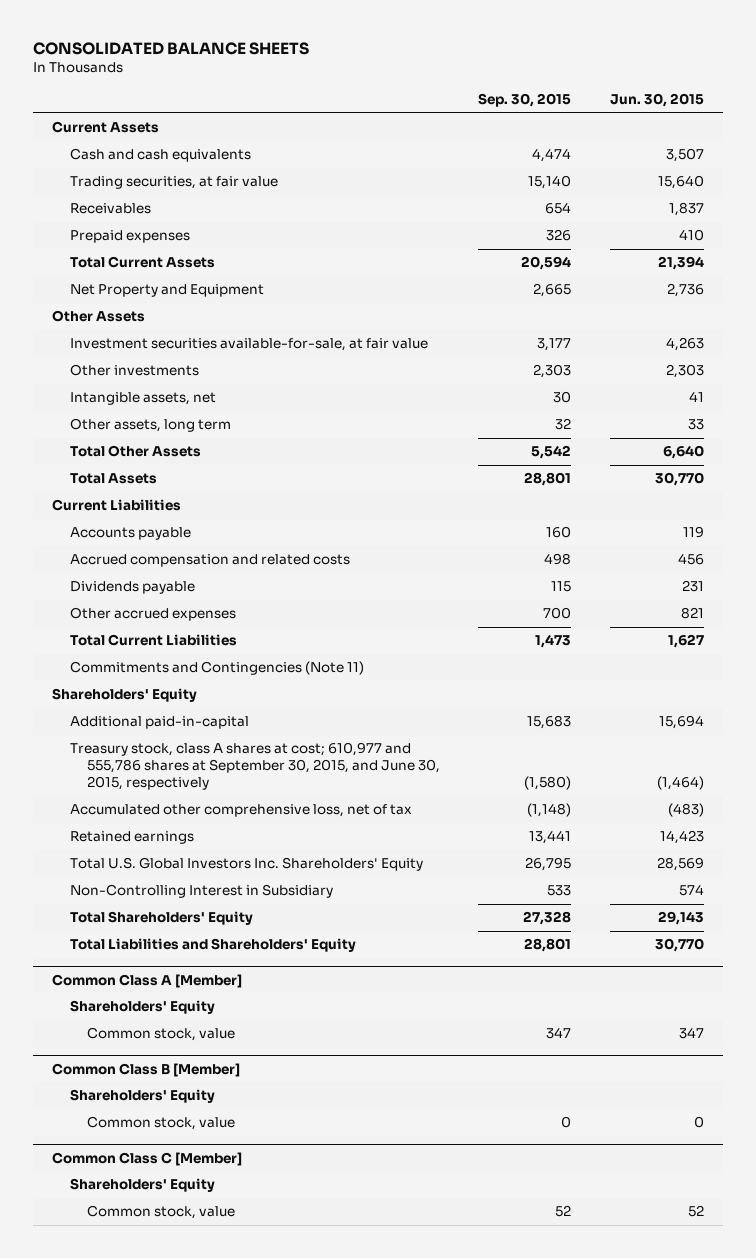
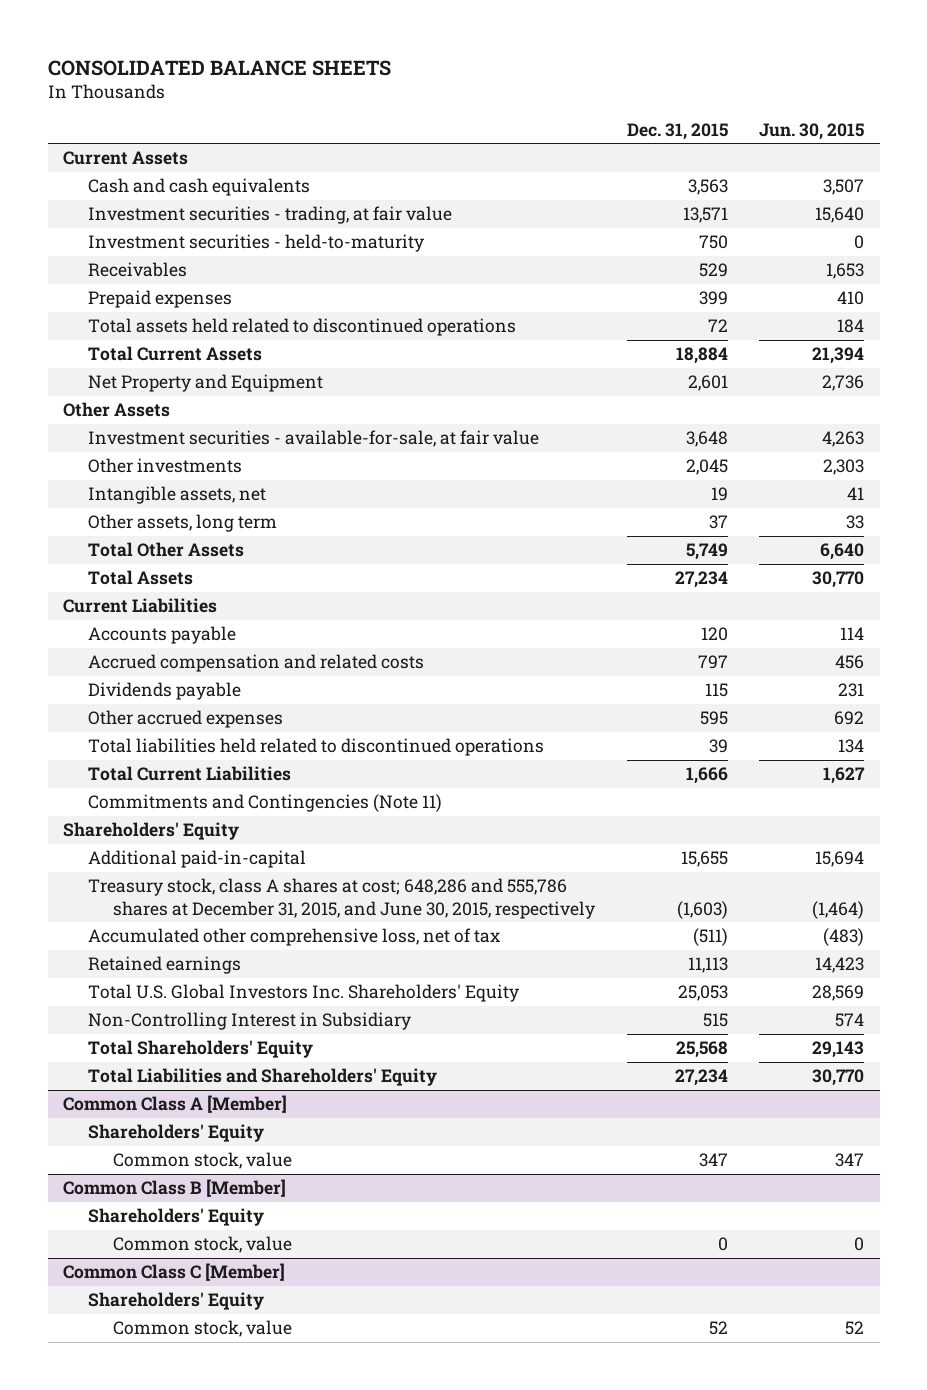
[478,93,572,108] Sep. 30, 2015 -> none
none -> [626,122,728,140] Dec. 31, 2015
[69,176,278,190] Trading securities, at fair value -> [88,206,453,225] Investment securities - trading, at fair value
none -> [88,234,425,253] Investment securities - held-to-maturity
[668,202,704,217] 1,837 -> [826,263,865,280] 1,653
none -> [88,318,517,337] Total assets held related to discontinued operations
[69,338,428,352] Investment securities available-for-sale, at fair value -> [88,430,540,448] Investment securities - available-for-sale, at fair value
[682,526,704,539] 119 -> [840,627,865,641] 114
[680,607,704,620] 821 -> [834,711,865,726] 692
none -> [88,738,545,757] Total liabilities held related to discontinued operations
[69,742,441,791] Treasury stock, class A shares at cost; 610,977 and 555,786 shares at September 30, 2015, and June 30, 2015, respectively -> [88,878,596,919] Treasury stock, class A shares at cost; 648,286 and 555,786 shares at December 31, 2015, and June 30, 2015, respectively

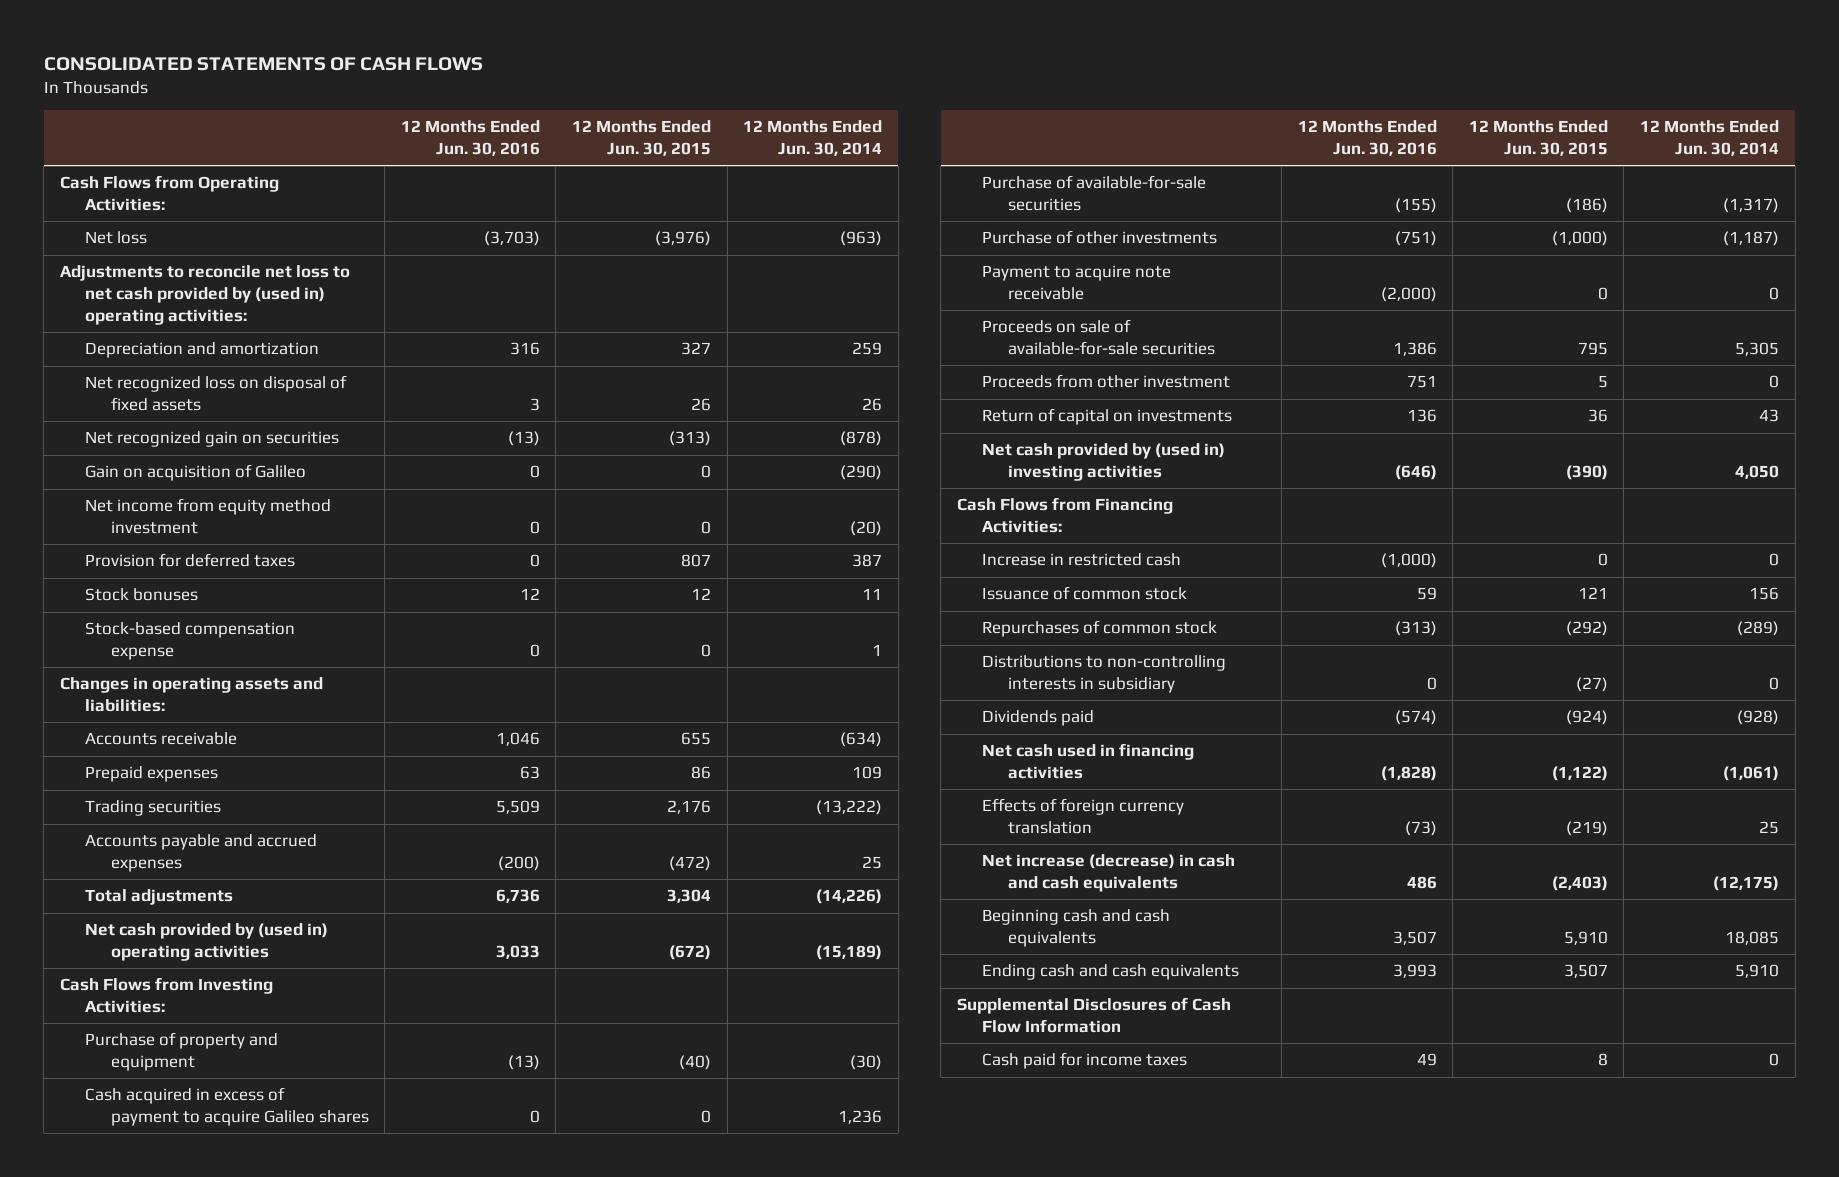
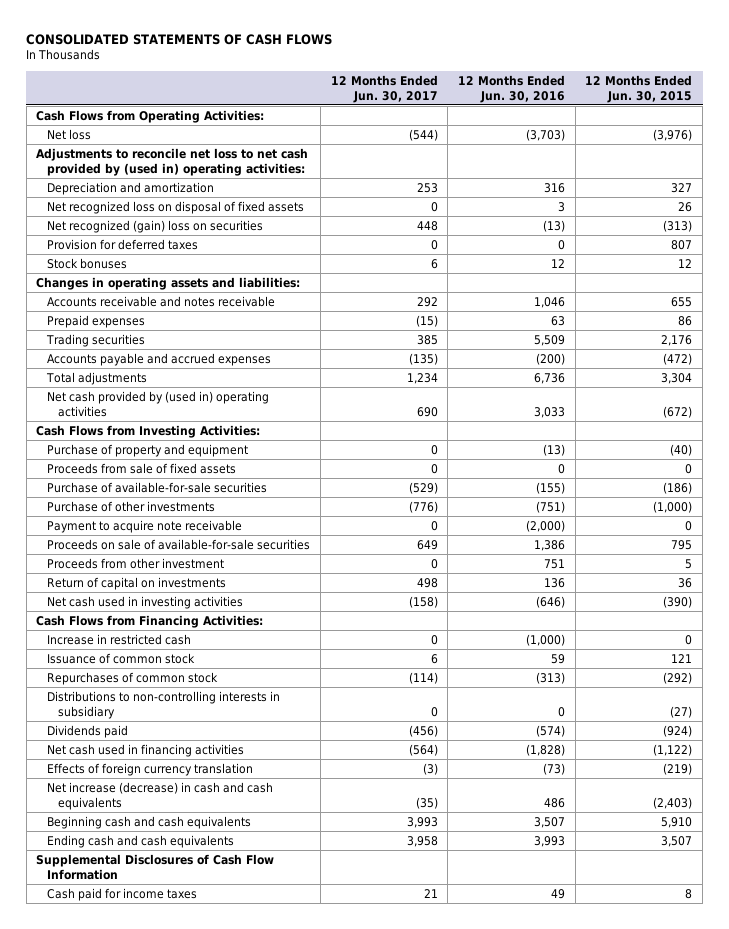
[743,120,883,157] 12 Months Ended Jun. 30, 2014 -> none
none -> [330,74,438,103] 12 Months Ended Jun. 30, 2017
[85,464,307,482] Gain on acquisition of Galileo -> none
[85,498,332,535] Net income from equity method investment -> none
[85,431,340,448] Net recognized gain on securities -> [47,219,264,233] Net recognized (gain) loss on securities
[85,622,296,661] Stock-based compensation expense -> none
[85,732,238,746] Accounts receivable -> [47,295,276,307] Accounts receivable and notes receivable
[85,1087,369,1127] Cash acquired in excess of payment to acquire Galileo shares -> none
none -> [47,462,237,474] Proceeds from sale of fixed assets
[982,443,1226,482] Net cash provided by (used in) investing activities -> [47,595,244,609] Net cash used in investing activities

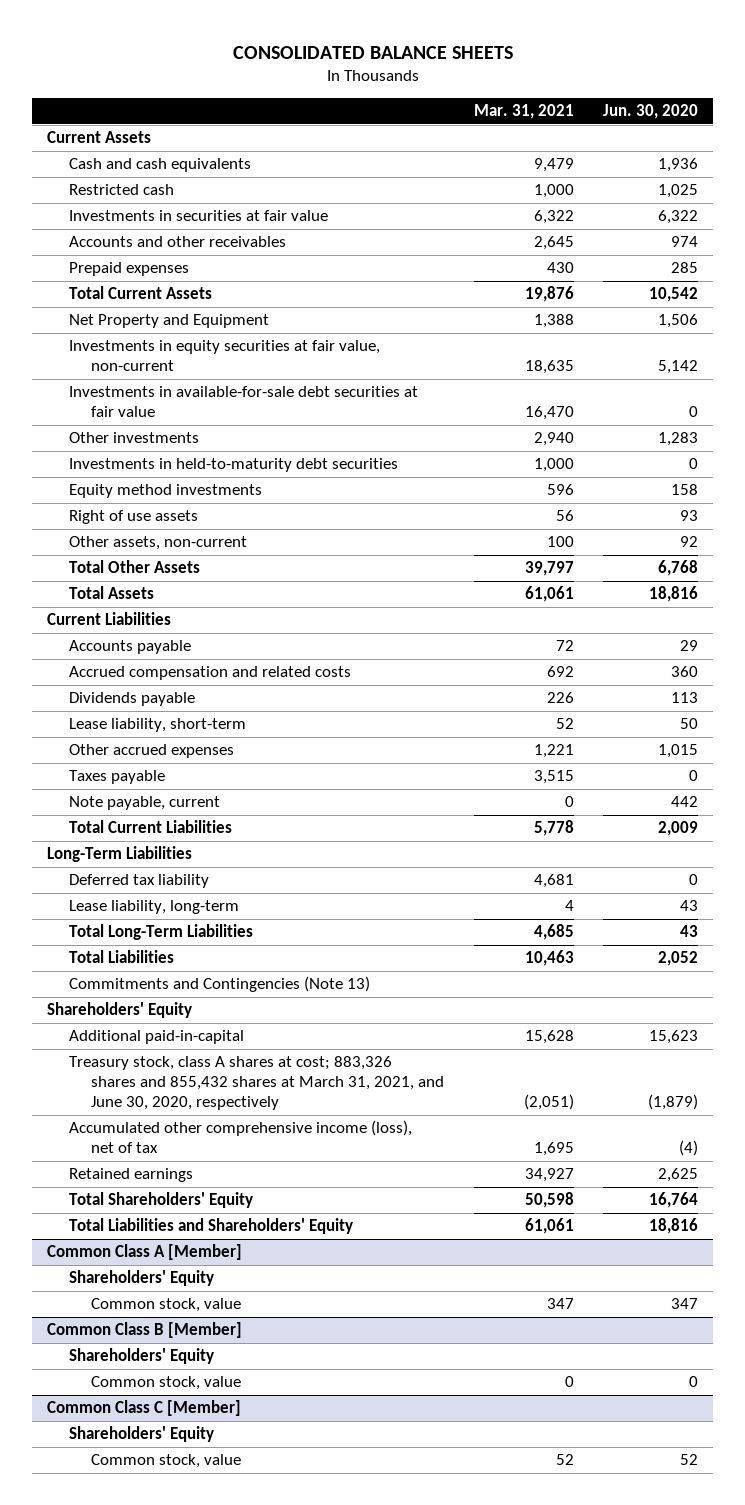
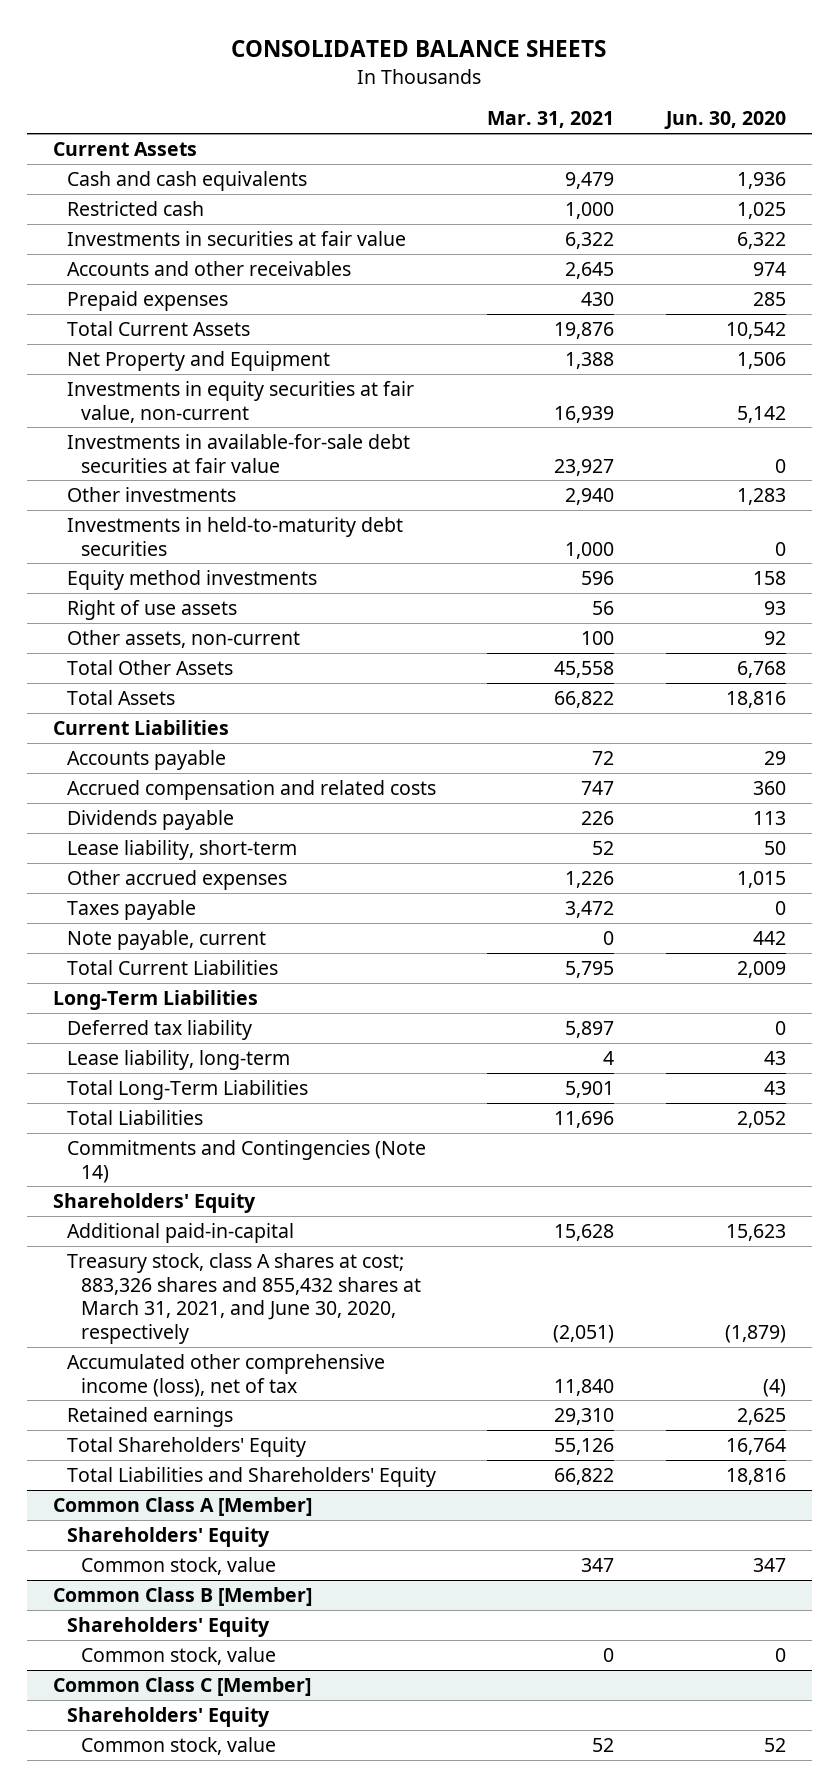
[524,360,574,375] 18,635 -> [554,405,615,423] 16,939
[524,406,574,421] 16,470 -> [554,458,615,476] 23,927
[524,561,574,577] 39,797 -> [554,660,615,678] 45,558
[524,586,574,603] 61,061 -> [554,690,615,708] 66,822
[546,666,574,678] 692 -> [581,780,615,795] 747
[533,744,574,759] 1,221 -> [565,870,615,888] 1,226
[533,770,574,785] 3,515 -> [565,900,615,918] 3,472
[533,820,574,837] 5,778 -> [565,960,615,978] 5,795
[533,874,574,889] 4,681 -> [565,1020,615,1038] 5,897
[533,924,574,941] 4,685 -> [565,1080,615,1098] 5,901
[524,950,574,967] 10,463 -> [554,1110,615,1128] 11,696
[69,976,371,993] Commitments and Contingencies (Note 13) -> [66,1139,426,1183] Commitments and Contingencies (Note 14)
[533,1142,574,1157] 1,695 -> [554,1378,615,1396] 11,840
[524,1168,574,1183] 34,927 -> [554,1407,615,1425] 29,310
[524,1192,574,1209] 50,598 -> [554,1437,615,1455] 55,126
[524,1218,574,1235] 61,061 -> [554,1467,615,1485] 66,822

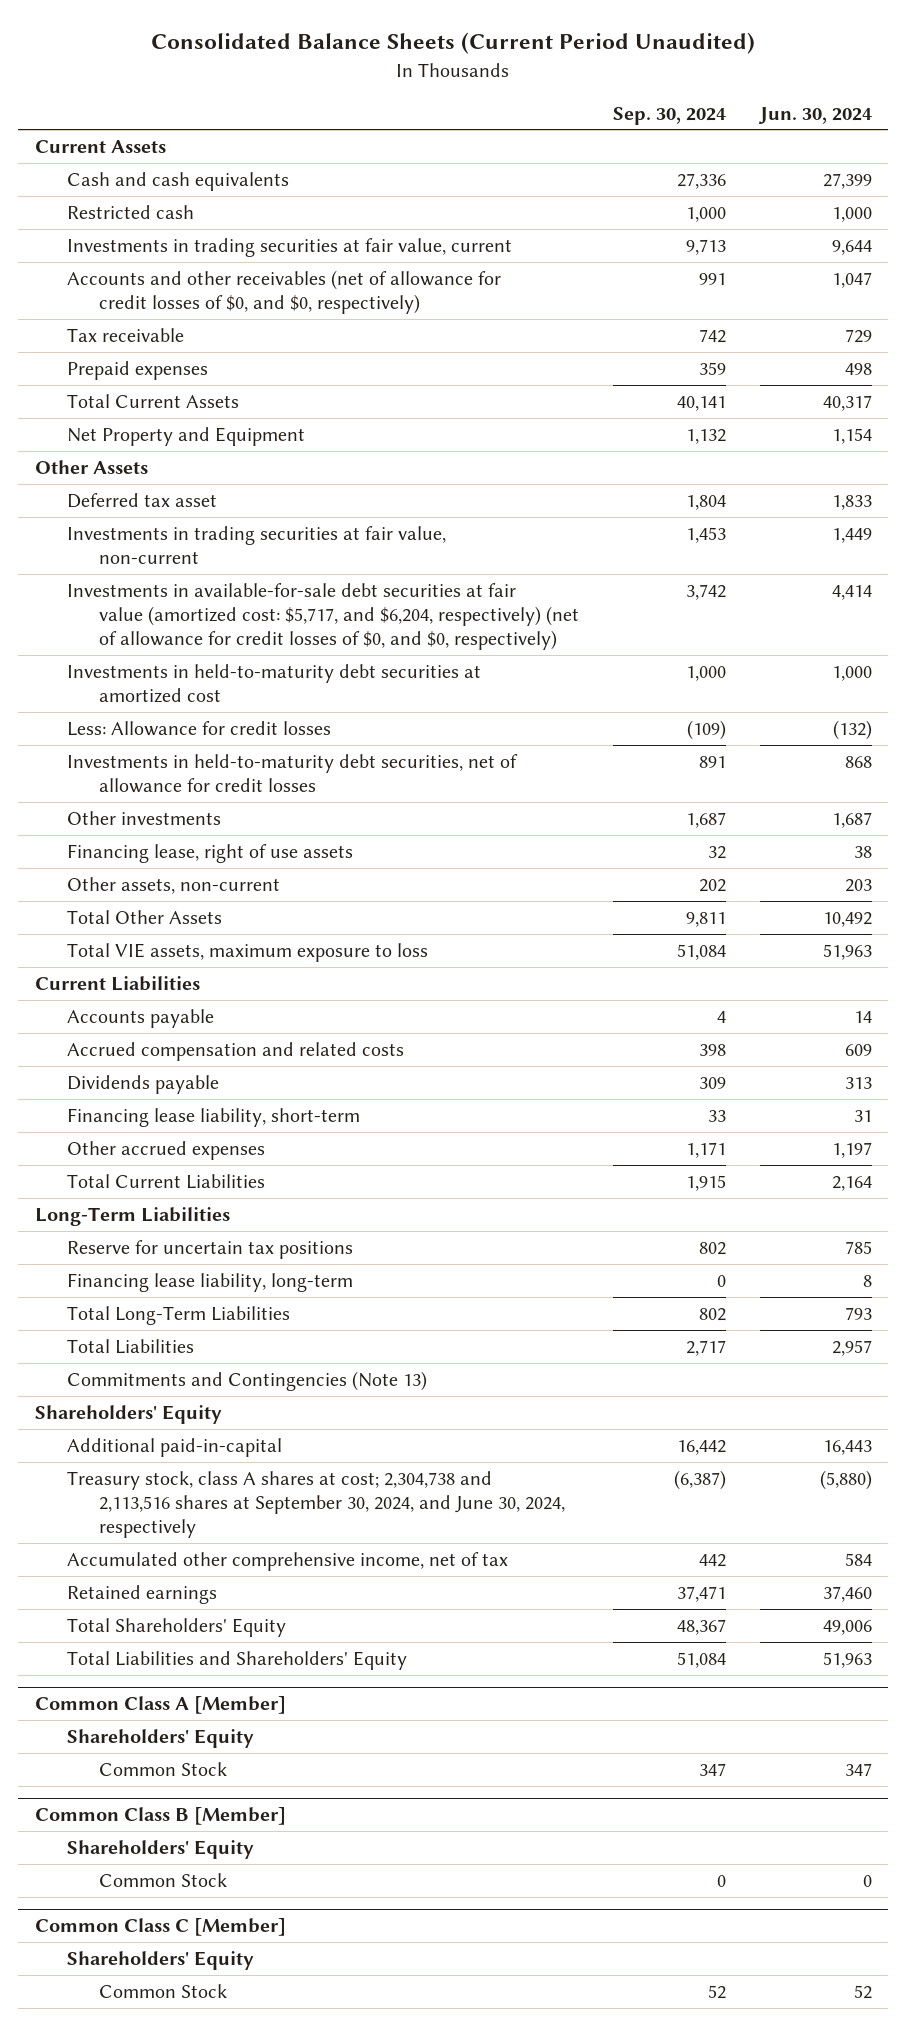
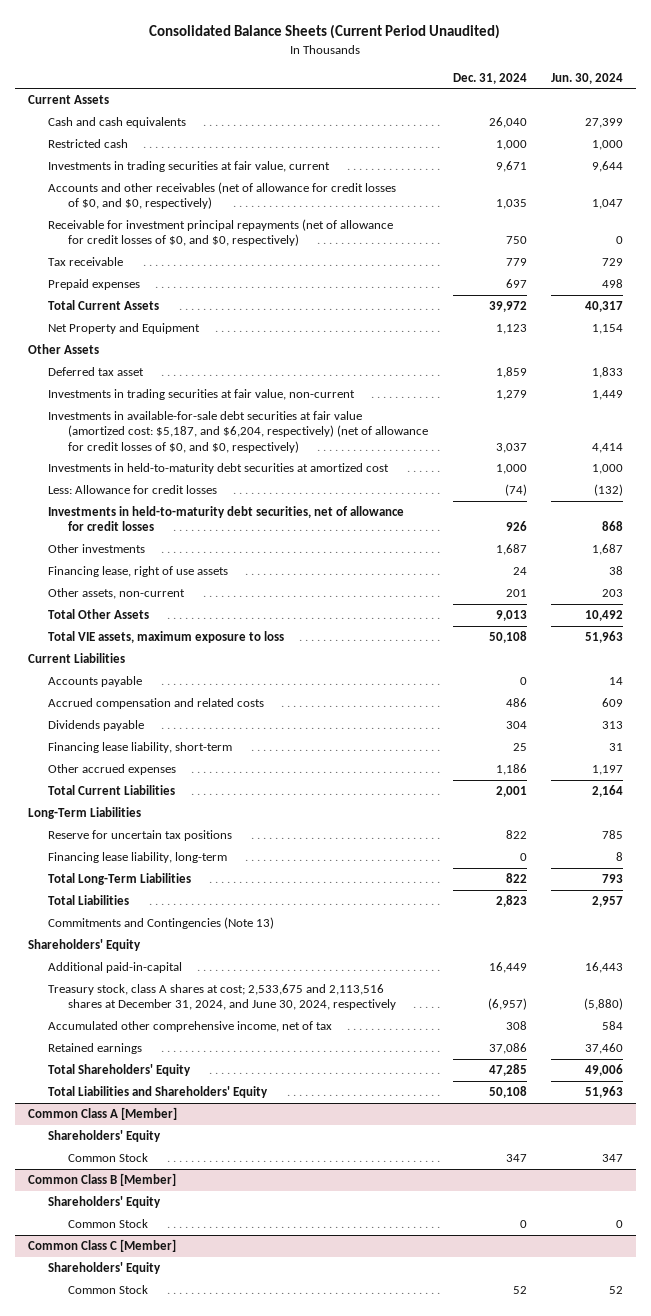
[612,106,726,125] Sep. 30, 2024 -> none
none -> [452,72,527,84] Dec. 31, 2024
none -> [47,219,393,247] Receivable for investment principal repayments (net of allowance for credit losses of $0, and $0, respectively)
[67,582,580,651] Investments in available-for-sale debt securities at fair value (amortized cost: $5,717, and $6,204, respectively) (net of allowance for credit losses of $0, and $0, respectively) -> [47,411,429,453] Investments in available-for-sale debt securities at fair value (amortized cost: $5,187, and $6,204, respectively) (net of allowance for credit losses of $0, and $0, respectively)
[67,1470,566,1539] Treasury stock, class A shares at cost; 2,304,738 and 2,113,516 shares at September 30, 2024, and June 30, 2024, respectively -> [47,984,397,1011] Treasury stock, class A shares at cost; 2,533,675 and 2,113,516 shares at December 31, 2024, and June 30, 2024, respectively

